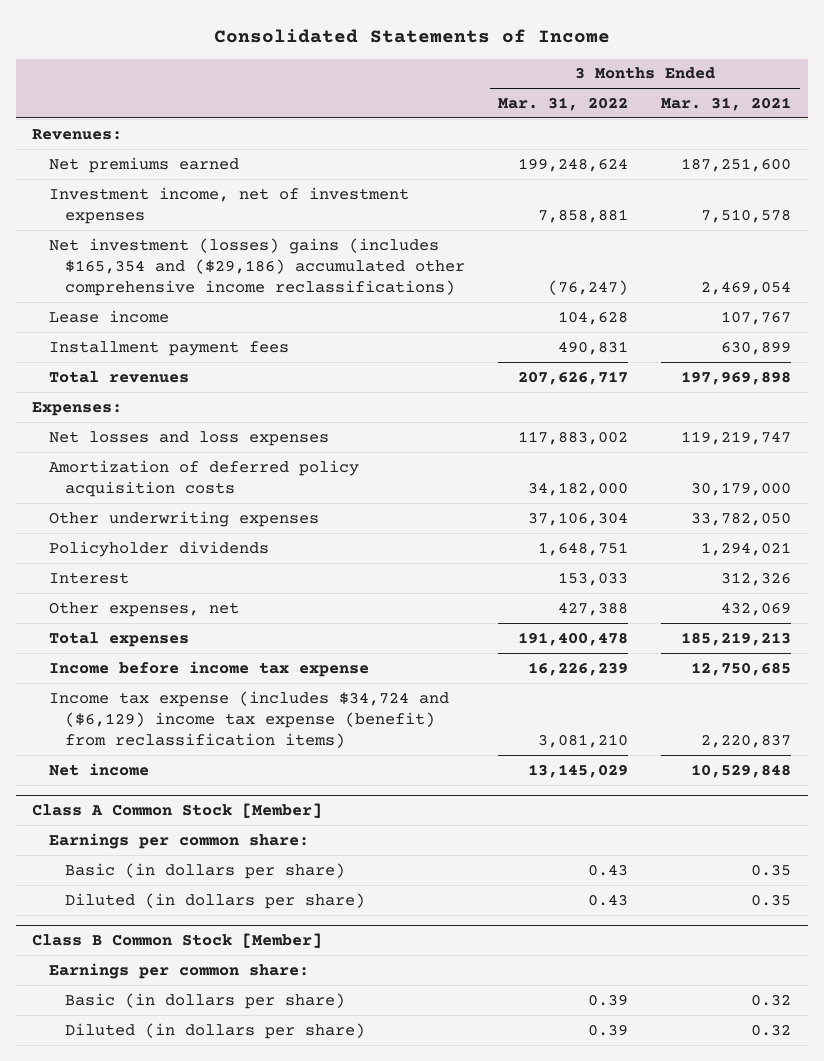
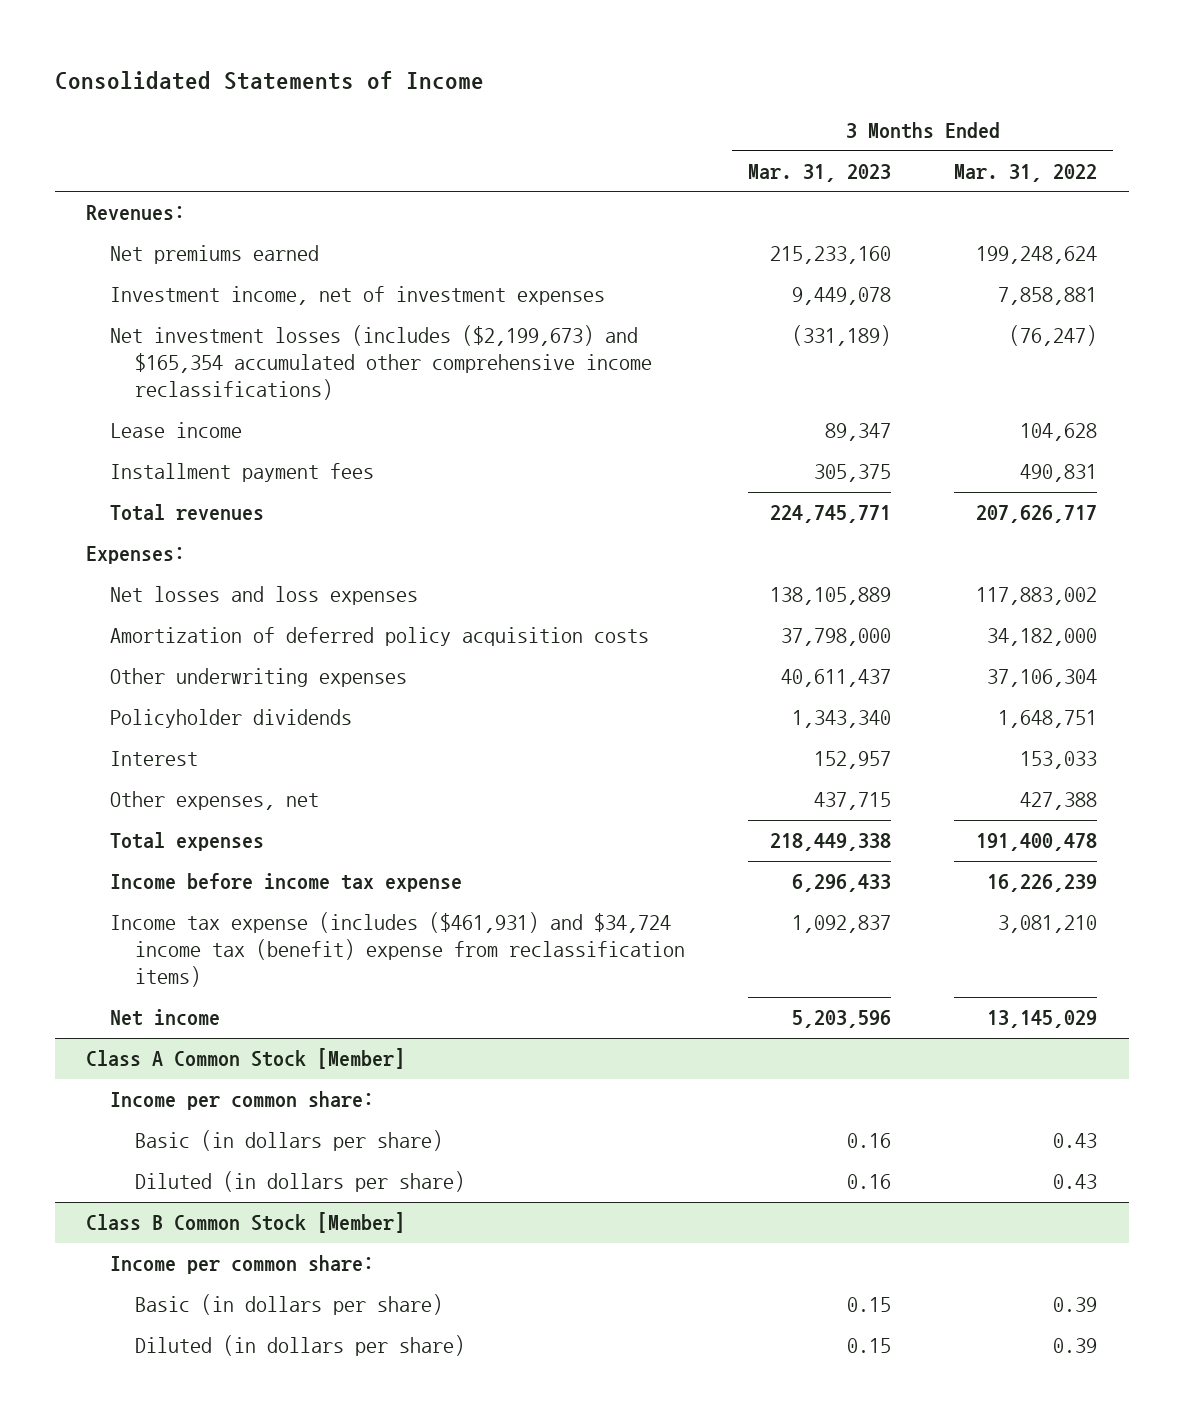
[661,96,792,111] Mar. 31, 2021 -> none
none -> [748,163,892,182] Mar. 31, 2023
[48,237,465,297] Net investment (losses) gains (includes $165,354 and ($29,186) accumulated other comprehensive income reclassifications) -> [110,325,652,401] Net investment losses (includes ($2,199,673) and $165,354 accumulated other comprehensive income reclassifications)
[48,690,449,749] Income tax expense (includes $34,724 and ($6,129) income tax expense (benefit) from reclassification items) -> [110,912,685,988] Income tax expense (includes ($461,931) and $34,724 income tax (benefit) expense from reclassification items)
[48,832,309,849] Earnings per common share: -> [110,1091,375,1111] Income per common share:
[48,962,309,979] Earnings per common share: -> [110,1255,375,1275] Income per common share:

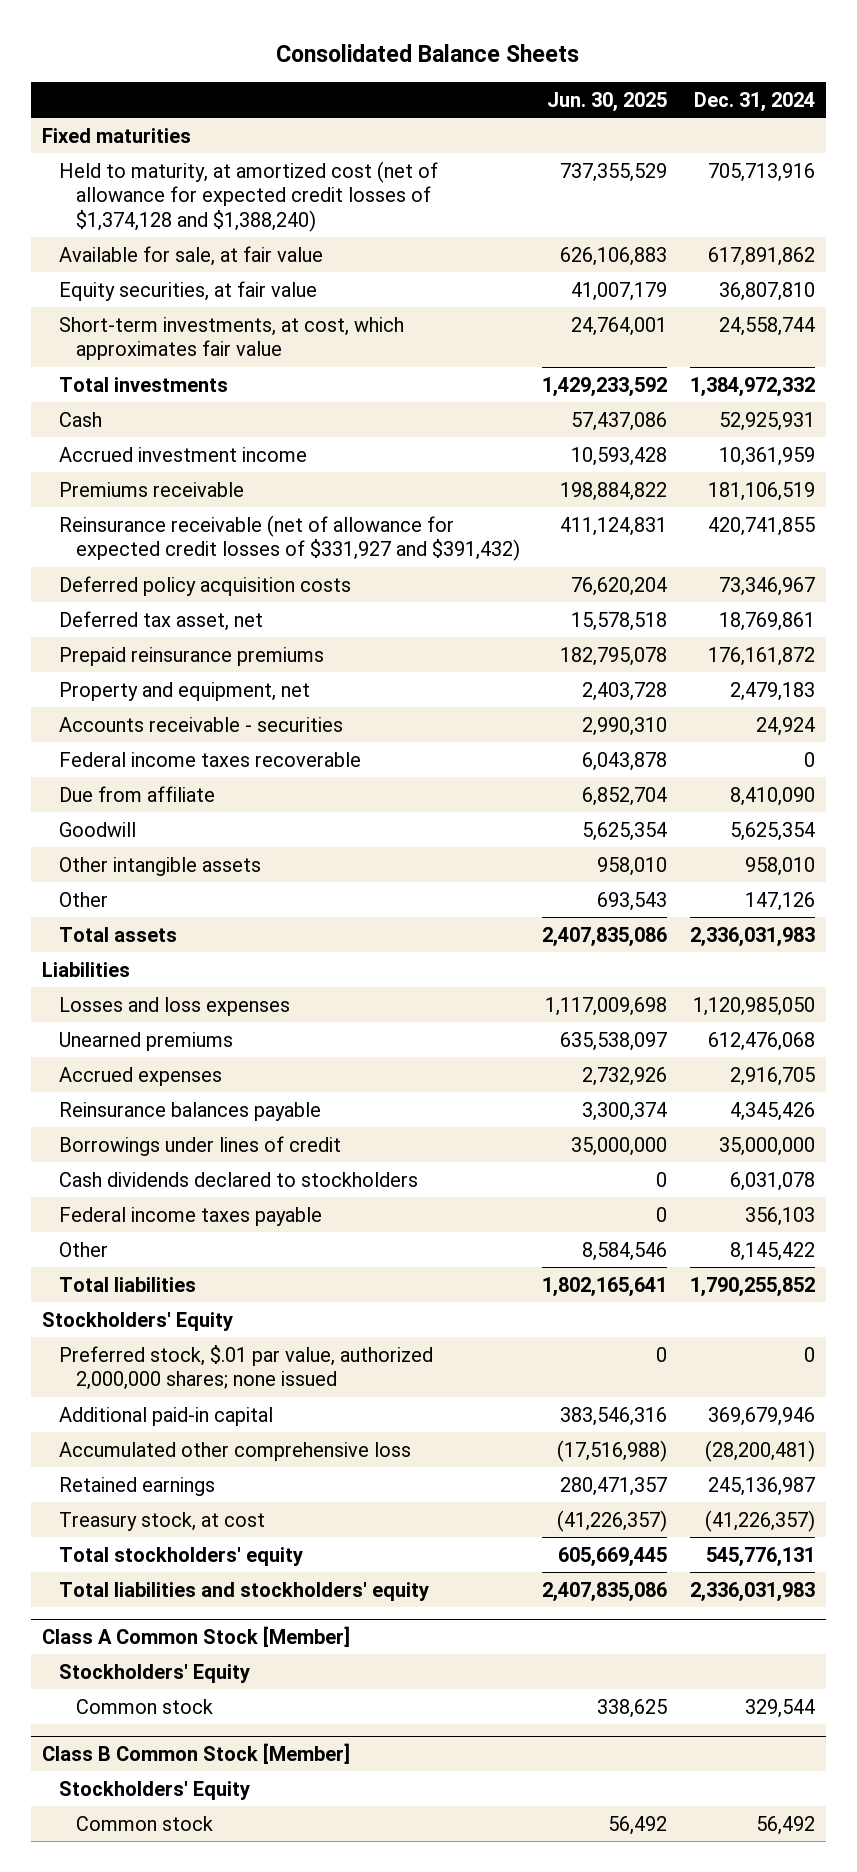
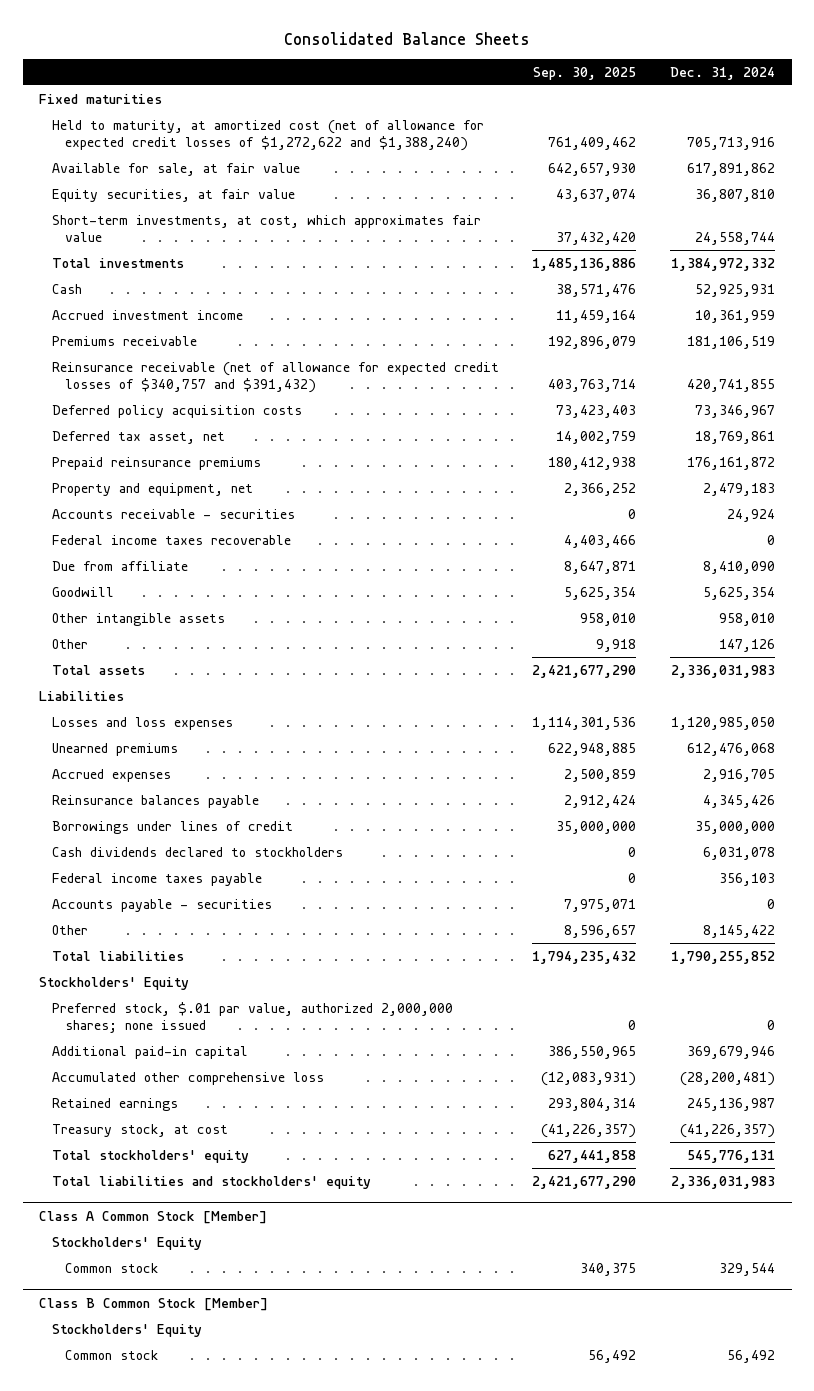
[547,91,668,112] Jun. 30, 2025 -> none
none -> [533,66,637,80] Sep. 30, 2025
[58,160,438,232] Held to maturity, at amortized cost (net of allowance for expected credit losses of $1,374,128 and $1,388,240) -> [51,119,484,152] Held to maturity, at amortized cost (net of allowance for expected credit losses of $1,272,622 and $1,388,240)
[58,514,520,562] Reinsurance receivable (net of allowance for expected credit losses of $331,927 and $391,432) -> [51,361,499,394] Reinsurance receivable (net of allowance for expected credit losses of $340,757 and $391,432)
none -> [51,898,272,912] Accounts payable - securities

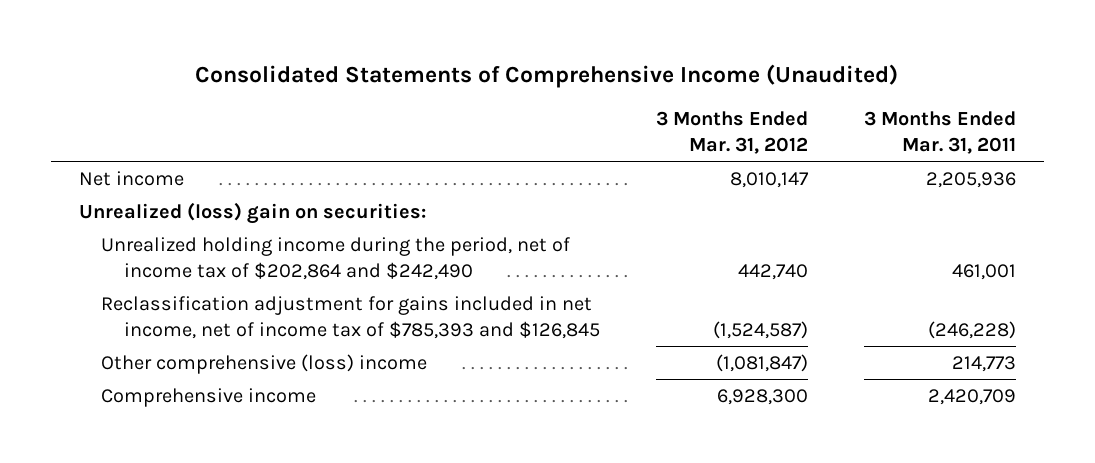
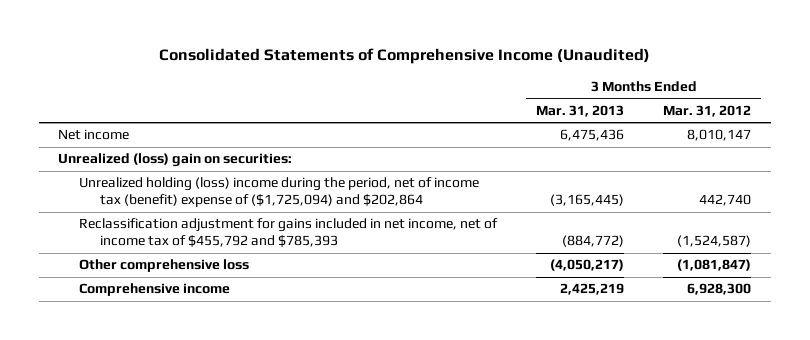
[863,111,1016,155] 3 Months Ended Mar. 31, 2011 -> none
none -> [536,104,625,117] Mar. 31, 2013
[101,236,571,280] Unrealized holding income during the period, net of income tax of $202,864 and $242,490 -> [79,177,480,208] Unrealized holding (loss) income during the period, net of income tax (benefit) expense of ($1,725,094) and $202,864
[101,295,600,339] Reclassification adjustment for gains included in net income, net of income tax of $785,393 and $126,845 -> [79,218,499,248] Reclassification adjustment for gains included in net income, net of income tax of $455,792 and $785,393
[101,353,428,374] Other comprehensive (loss) income -> [79,259,250,273] Other comprehensive loss

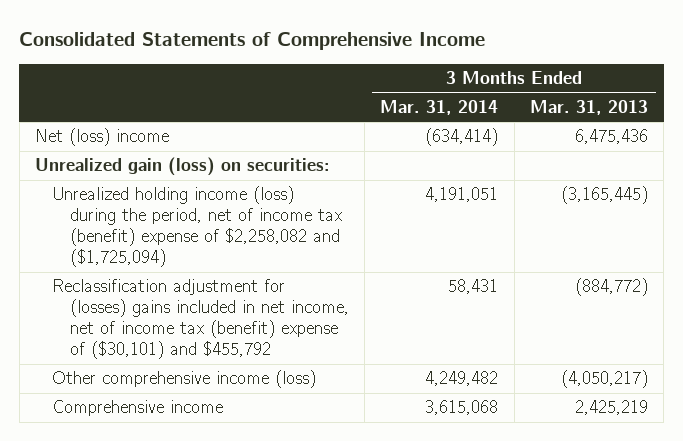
[158,48,650,65] Consolidated Statements of Comprehensive Income (Unaudited) -> [19,32,486,51] Consolidated Statements of Comprehensive Income
[663,104,752,117] Mar. 31, 2012 -> none
none -> [380,99,499,115] Mar. 31, 2014
[58,129,130,141] Net income -> [35,128,170,147] Net (loss) income
[58,153,293,168] Unrealized (loss) gain on securities: -> [35,157,331,177] Unrealized gain (loss) on securities:
[79,177,480,208] Unrealized holding (loss) income during the period, net of income tax (benefit) expense of ($1,725,094) and $202,864 -> [52,186,342,268] Unrealized holding income (loss) during the period, net of income tax (benefit) expense of $2,258,082 and ($1,725,094)
[79,218,499,248] Reclassification adjustment for gains included in net income, net of income tax of $455,792 and $785,393 -> [52,279,349,360] Reclassification adjustment for (losses) gains included in net income, net of income tax (benefit) expense of ($30,101) and $455,792
[79,259,250,273] Other comprehensive loss -> [52,370,317,389] Other comprehensive income (loss)

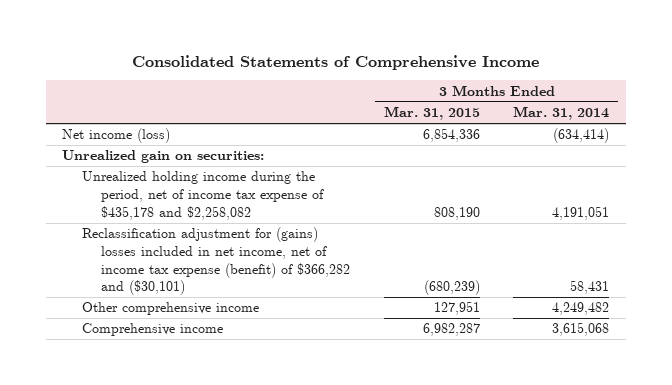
[529,99,648,115] Mar. 31, 2013 -> none
none -> [383,106,480,121] Mar. 31, 2015
[35,128,170,147] Net (loss) income -> [62,128,171,144] Net income (loss)
[35,157,331,177] Unrealized gain (loss) on securities: -> [62,150,265,164] Unrealized gain on securities:
[52,186,342,268] Unrealized holding income (loss) during the period, net of income tax (benefit) expense of $2,258,082 and ($1,725,094) -> [81,171,325,220] Unrealized holding income during the period, net of income tax expense of $435,178 and $2,258,082
[52,279,349,360] Reclassification adjustment for (losses) gains included in net income, net of income tax (benefit) expense of ($30,101) and $455,792 -> [81,227,351,296] Reclassification adjustment for (gains) losses included in net income, net of income tax expense (benefit) of $366,282 and ($30,101)
[52,370,317,389] Other comprehensive income (loss) -> [81,302,259,316] Other comprehensive income

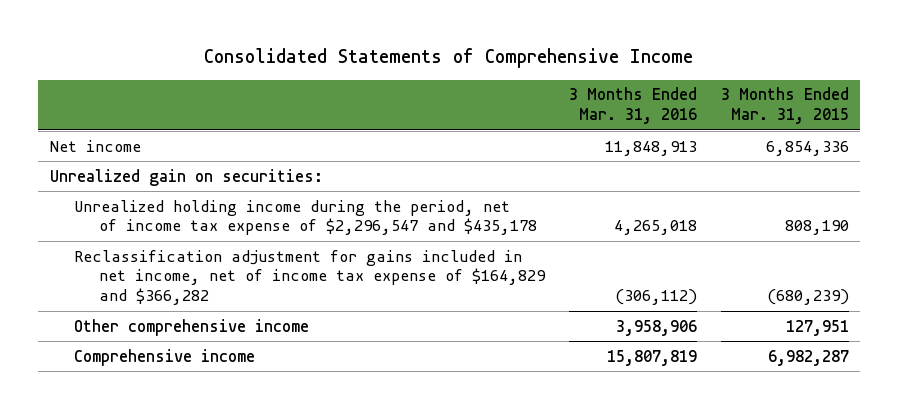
[513,106,610,121] Mar. 31, 2014 -> none
none -> [568,87,697,125] 3 Months Ended Mar. 31, 2016
[62,128,171,144] Net income (loss) -> [49,139,141,152] Net income
[81,171,325,220] Unrealized holding income during the period, net of income tax expense of $435,178 and $2,258,082 -> [74,199,537,236] Unrealized holding income during the period, net of income tax expense of $2,296,547 and $435,178
[81,227,351,296] Reclassification adjustment for (gains) losses included in net income, net of income tax expense (benefit) of $366,282 and ($30,101) -> [74,249,546,306] Reclassification adjustment for gains included in net income, net of income tax expense of $164,829 and $366,282

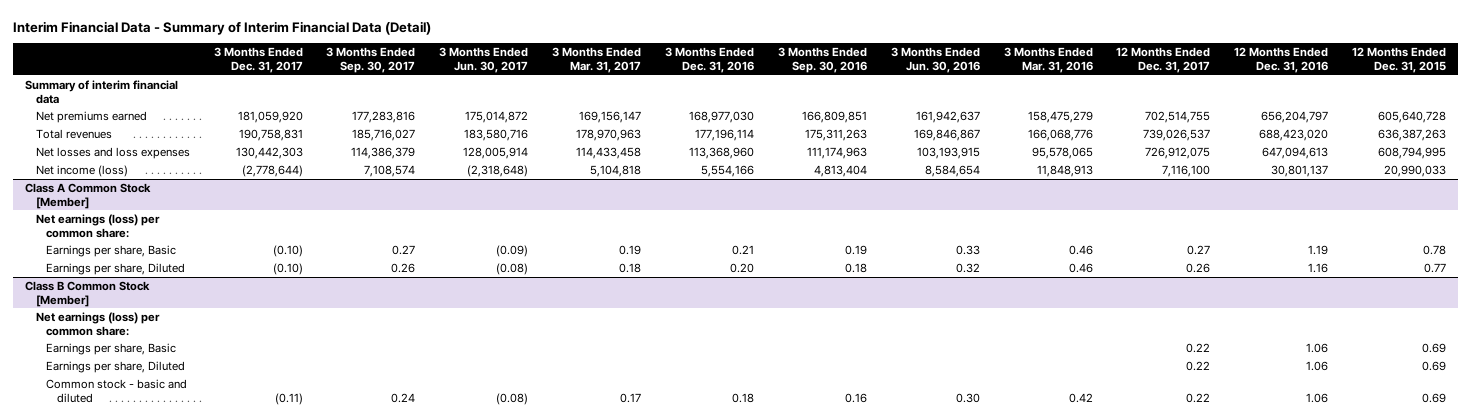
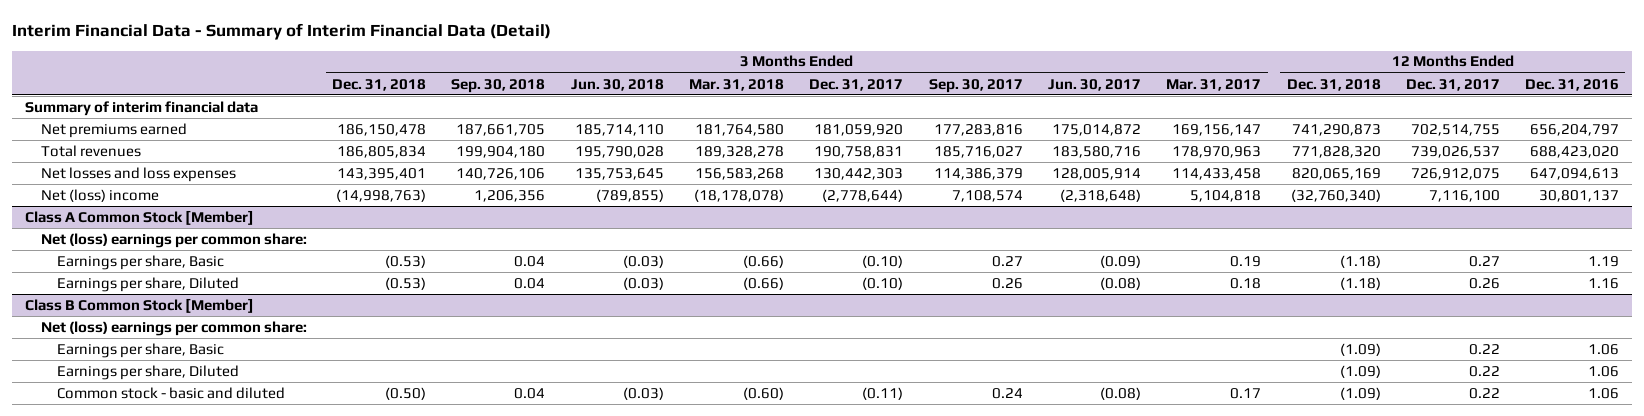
[665,47,755,74] 3 Months Ended Dec. 31, 2016 -> none
[777,47,867,74] 3 Months Ended Sep. 30, 2016 -> none
[890,47,980,74] 3 Months Ended Jun. 30, 2016 -> none
[1003,47,1093,74] 3 Months Ended Mar. 31, 2016 -> none
[1352,47,1447,74] 12 Months Ended Dec. 31, 2015 -> none
none -> [332,78,427,91] Dec. 31, 2018
none -> [451,78,546,93] Sep. 30, 2018
none -> [570,78,664,91] Jun. 30, 2018
none -> [689,78,785,91] Mar. 31, 2018
none -> [1286,78,1381,91] Dec. 31, 2018
[35,164,128,177] Net income (loss) -> [40,188,159,202] Net (loss) income
[35,213,160,238] Net earnings (loss) per common share: -> [40,232,307,248] Net (loss) earnings per common share:
[35,311,160,336] Net earnings (loss) per common share: -> [40,320,307,336] Net (loss) earnings per common share:

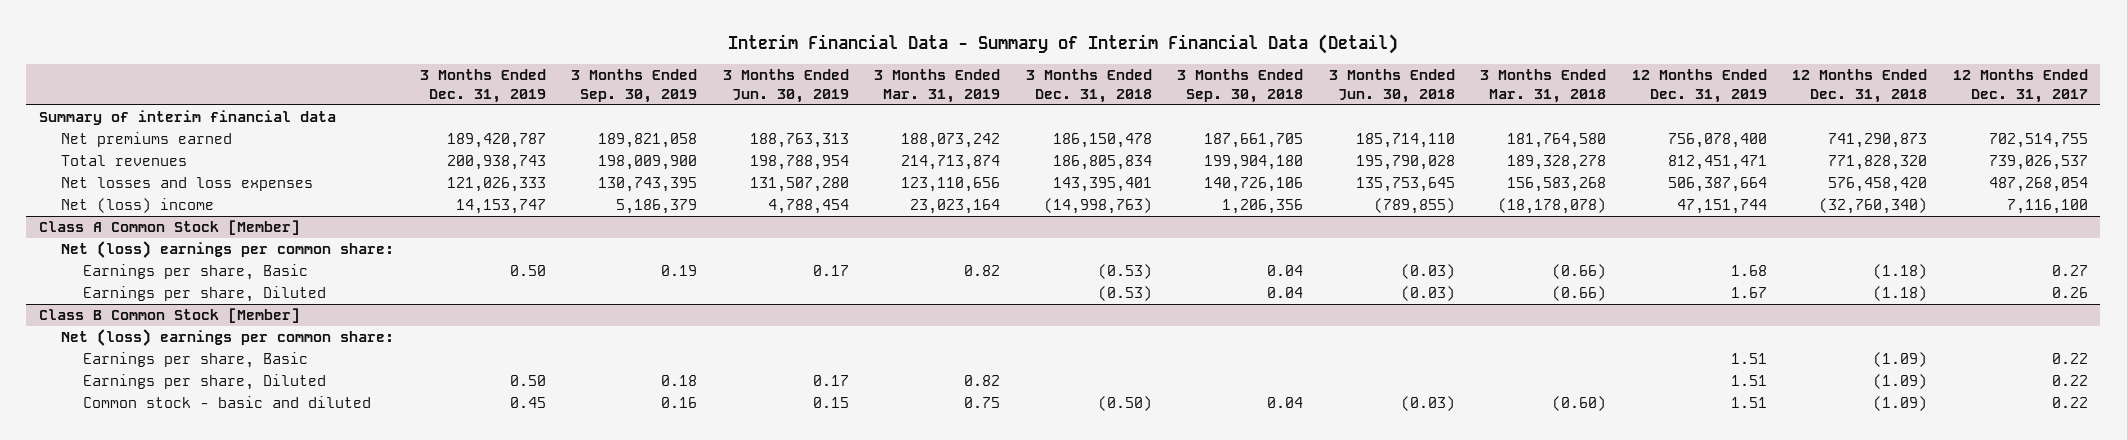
[809,78,904,91] Dec. 31, 2017 -> none
[928,78,1023,93] Sep. 30, 2017 -> none
[1047,78,1141,91] Jun. 30, 2017 -> none
[1166,78,1262,91] Mar. 31, 2017 -> none
[1525,78,1620,91] Dec. 31, 2016 -> none
none -> [419,69,546,103] 3 Months Ended Dec. 31, 2019
none -> [571,69,698,103] 3 Months Ended Sep. 30, 2019
none -> [722,69,849,103] 3 Months Ended Jun. 30, 2019
none -> [874,69,1001,103] 3 Months Ended Mar. 31, 2019
none -> [1631,69,1767,103] 12 Months Ended Dec. 31, 2019
[1291,167,1381,180] 820,065,169 -> [1828,177,1928,193] 576,458,420
[1410,167,1500,180] 726,912,075 -> [1988,177,2088,193] 487,268,054

